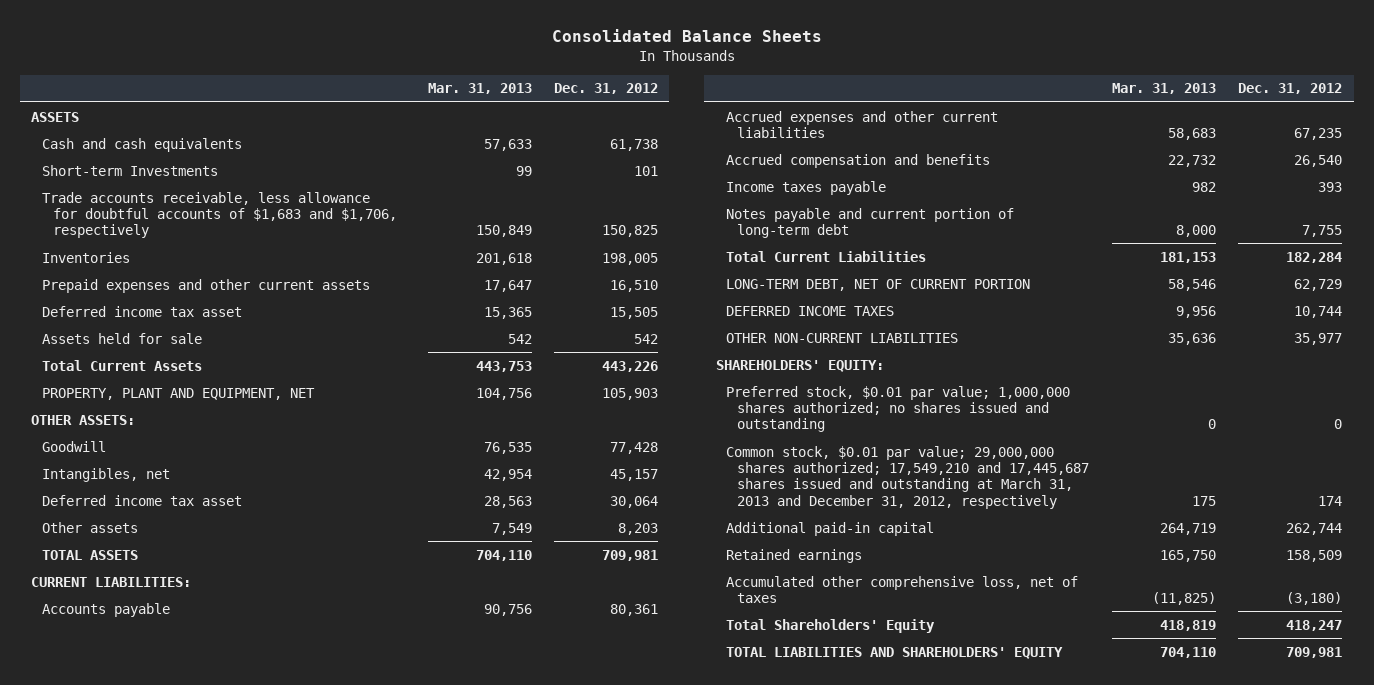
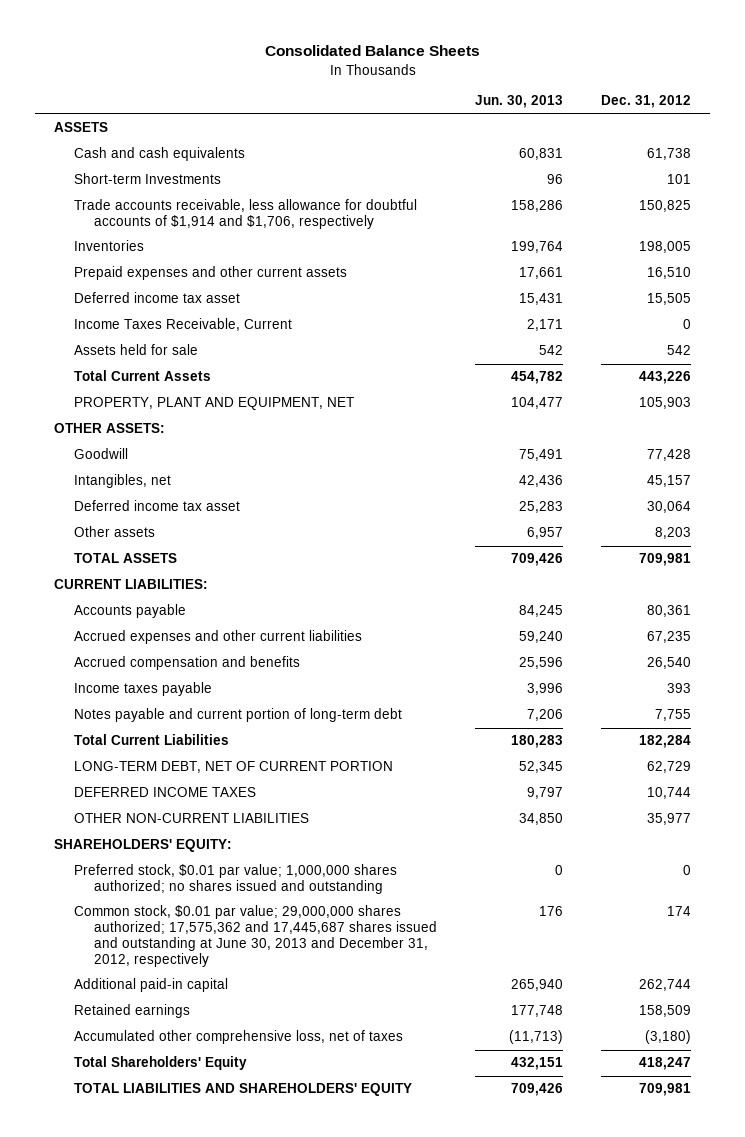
[427,83,532,95] Mar. 31, 2013 -> none
none -> [474,95,563,109] Jun. 30, 2013
[42,191,398,239] Trade accounts receivable, less allowance for doubtful accounts of $1,683 and $1,706, respectively -> [74,199,418,230] Trade accounts receivable, less allowance for doubtful accounts of $1,914 and $1,706, respectively
none -> [74,318,293,332] Income Taxes Receivable, Current
[726,445,1090,509] Common stock, $0.01 par value; 29,000,000 shares authorized; 17,549,210 and 17,445,687 shares issued and outstanding at March 31, 2013 and December 31, 2012, respectively -> [74,905,437,968] Common stock, $0.01 par value; 29,000,000 shares authorized; 17,575,362 and 17,445,687 shares issued and outstanding at June 30, 2013 and December 31, 2012, respectively

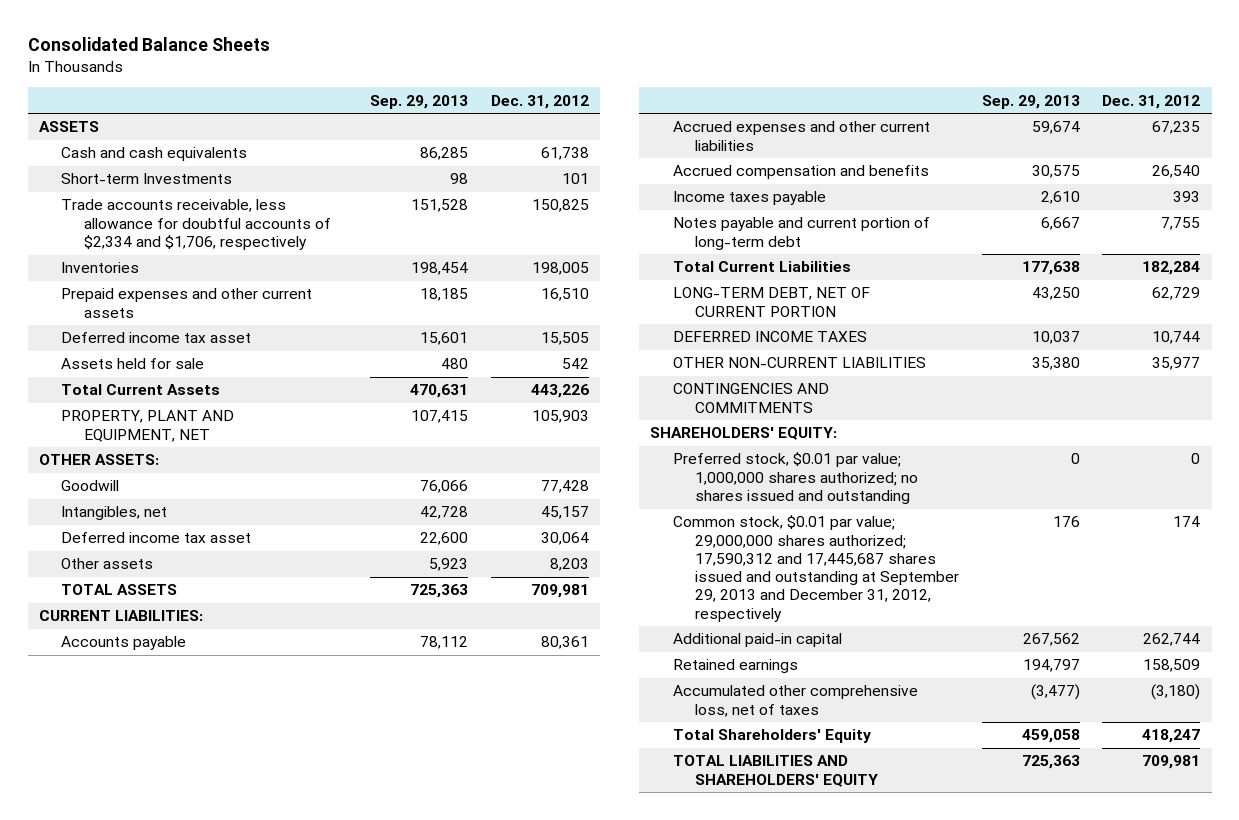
[474,95,563,109] Jun. 30, 2013 -> none
none -> [370,94,469,109] Sep. 29, 2013
[74,199,418,230] Trade accounts receivable, less allowance for doubtful accounts of $1,914 and $1,706, respectively -> [61,199,331,250] Trade accounts receivable, less allowance for doubtful accounts of $2,334 and $1,706, respectively
[74,318,293,332] Income Taxes Receivable, Current -> none
none -> [672,383,829,413] CONTINGENCIES AND COMMITMENTS
[74,905,437,968] Common stock, $0.01 par value; 29,000,000 shares authorized; 17,575,362 and 17,445,687 shares issued and outstanding at June 30, 2013 and December 31, 2012, respectively -> [672,515,960,622] Common stock, $0.01 par value; 29,000,000 shares authorized; 17,590,312 and 17,445,687 shares issued and outstanding at September 29, 2013 and December 31, 2012, respectively

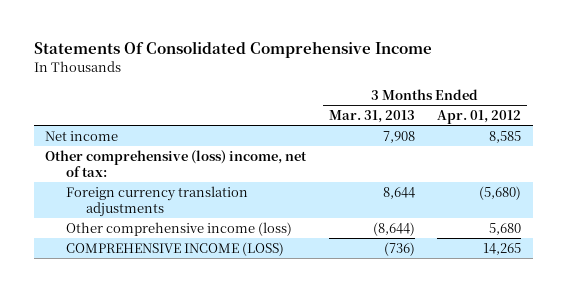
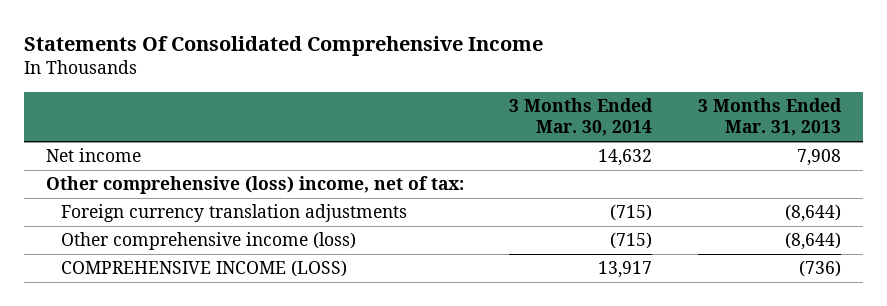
[437,110,522,125] Apr. 01, 2012 -> none
none -> [509,98,654,137] 3 Months Ended Mar. 30, 2014
[382,186,415,199] 8,644 -> [784,204,841,223] (8,644)

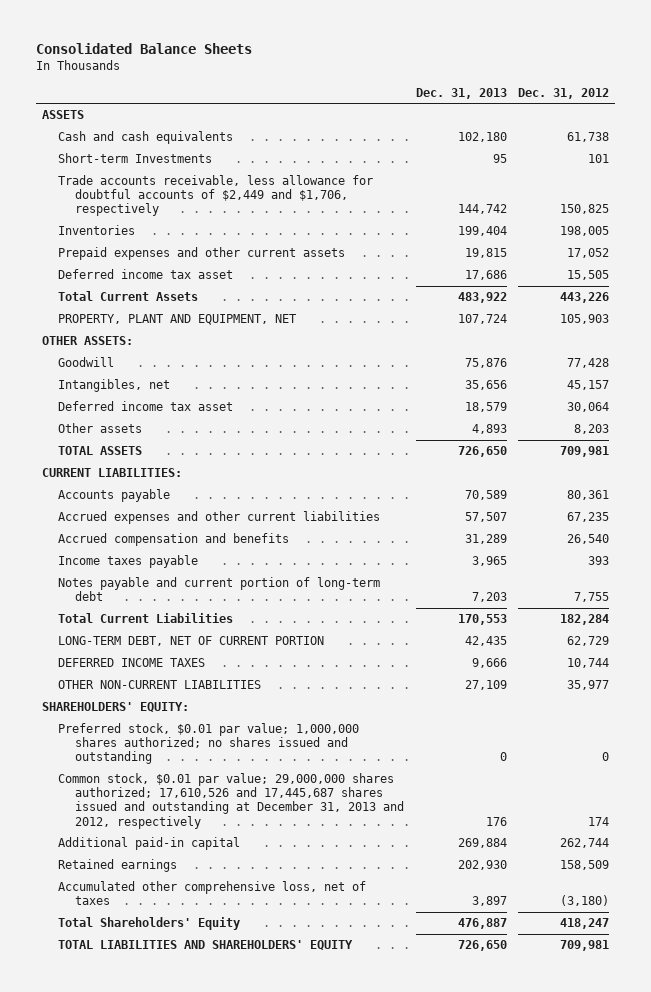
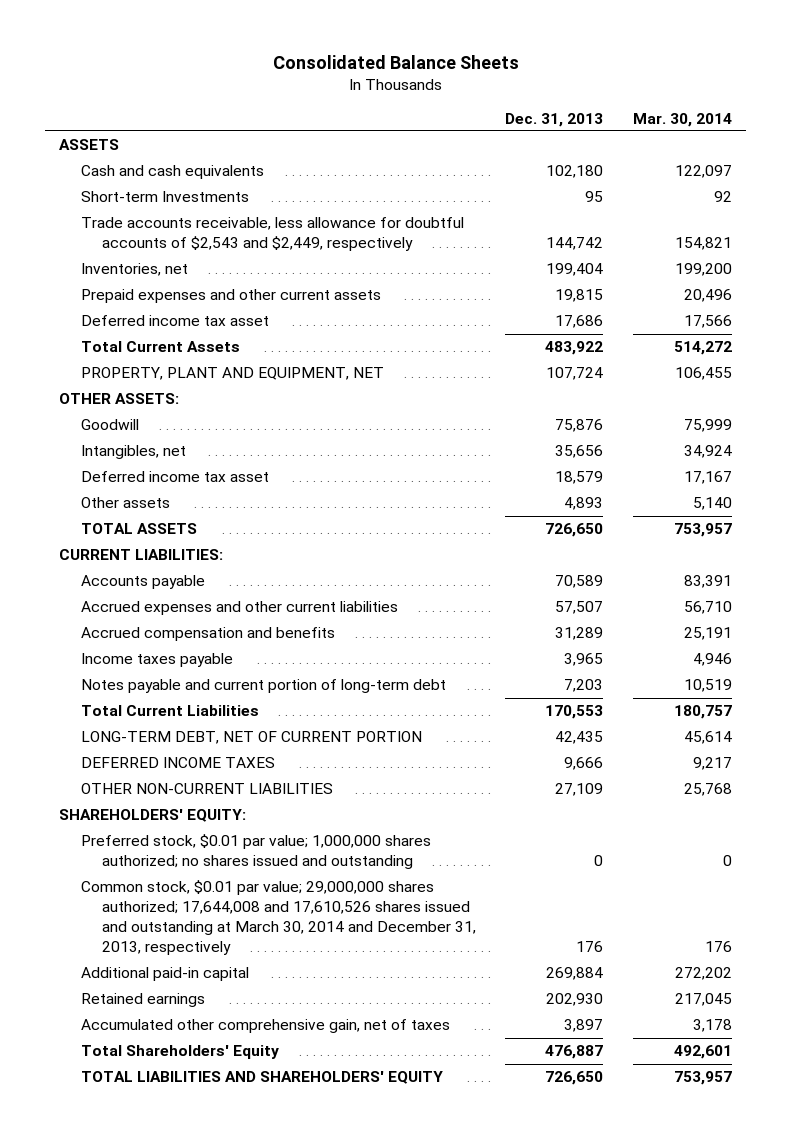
[518,87,610,99] Dec. 31, 2012 -> none
none -> [632,112,732,127] Mar. 30, 2014
[58,175,374,217] Trade accounts receivable, less allowance for doubtful accounts of $2,449 and $1,706, respectively -> [80,217,464,252] Trade accounts receivable, less allowance for doubtful accounts of $2,543 and $2,449, respectively
[58,225,136,236] Inventories -> [80,263,188,277] Inventories, net
[58,773,404,829] Common stock, $0.01 par value; 29,000,000 shares authorized; 17,610,526 and 17,445,687 shares issued and outstanding at December 31, 2013 and 2012, respectively -> [80,880,477,956] Common stock, $0.01 par value; 29,000,000 shares authorized; 17,644,008 and 17,610,526 shares issued and outstanding at March 30, 2014 and December 31, 2013, respectively
[58,881,367,906] Accumulated other comprehensive loss, net of taxes -> [80,1019,450,1034] Accumulated other comprehensive gain, net of taxes

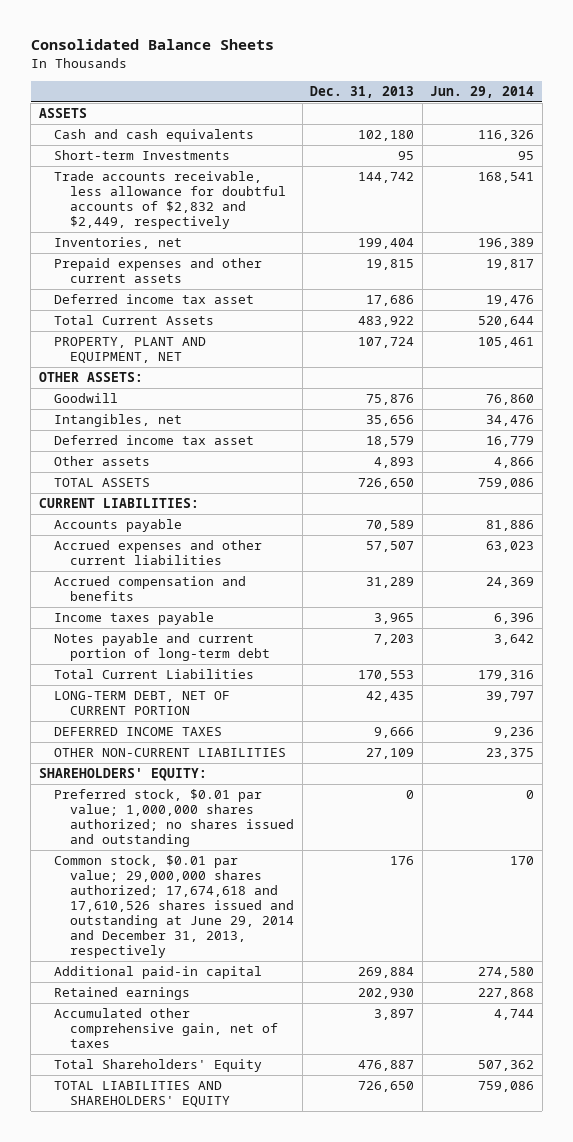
[632,112,732,127] Mar. 30, 2014 -> none
none -> [430,85,535,98] Jun. 29, 2014
[80,217,464,252] Trade accounts receivable, less allowance for doubtful accounts of $2,543 and $2,449, respectively -> [54,171,287,230] Trade accounts receivable, less allowance for doubtful accounts of $2,832 and $2,449, respectively
[80,880,477,956] Common stock, $0.01 par value; 29,000,000 shares authorized; 17,644,008 and 17,610,526 shares issued and outstanding at March 30, 2014 and December 31, 2013, respectively -> [54,855,295,959] Common stock, $0.01 par value; 29,000,000 shares authorized; 17,674,618 and 17,610,526 shares issued and outstanding at June 29, 2014 and December 31, 2013, respectively

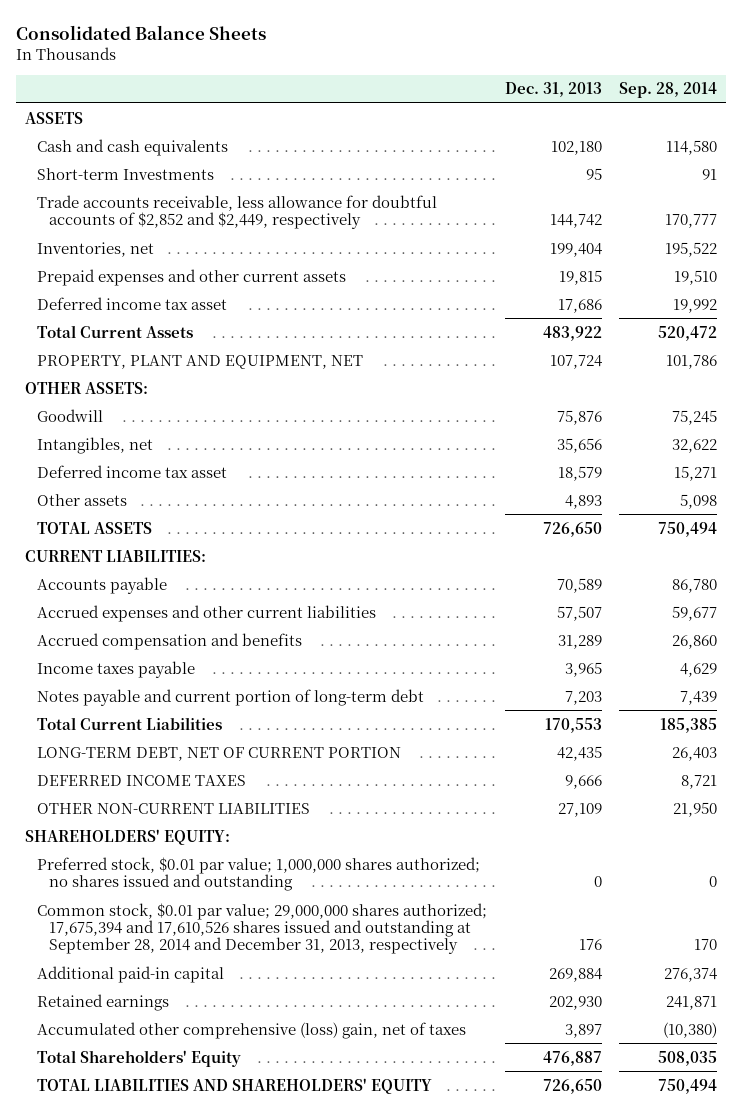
[430,85,535,98] Jun. 29, 2014 -> none
none -> [619,82,718,99] Sep. 28, 2014
[54,171,287,230] Trade accounts receivable, less allowance for doubtful accounts of $2,832 and $2,449, respectively -> [36,194,437,229] Trade accounts receivable, less allowance for doubtful accounts of $2,852 and $2,449, respectively
[54,855,295,959] Common stock, $0.01 par value; 29,000,000 shares authorized; 17,674,618 and 17,610,526 shares issued and outstanding at June 29, 2014 and December 31, 2013, respectively -> [36,902,487,955] Common stock, $0.01 par value; 29,000,000 shares authorized; 17,675,394 and 17,610,526 shares issued and outstanding at September 28, 2014 and December 31, 2013, respectively
[54,1008,279,1049] Accumulated other comprehensive gain, net of taxes -> [36,1021,466,1039] Accumulated other comprehensive (loss) gain, net of taxes

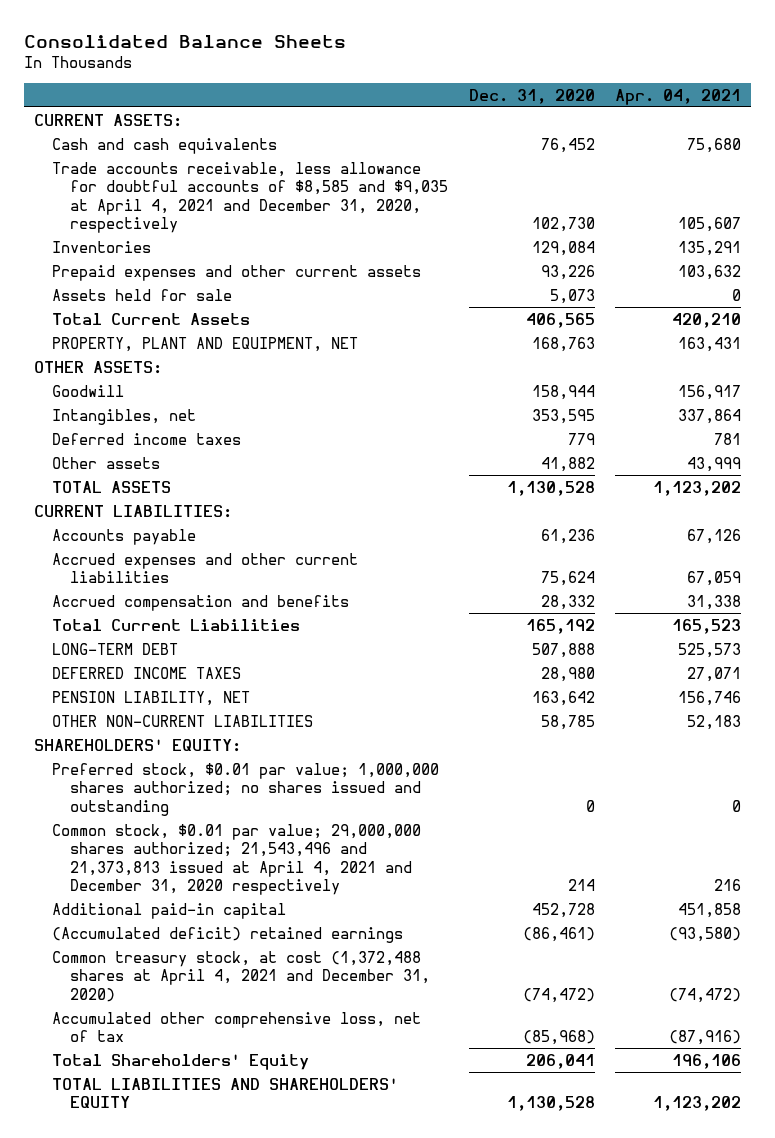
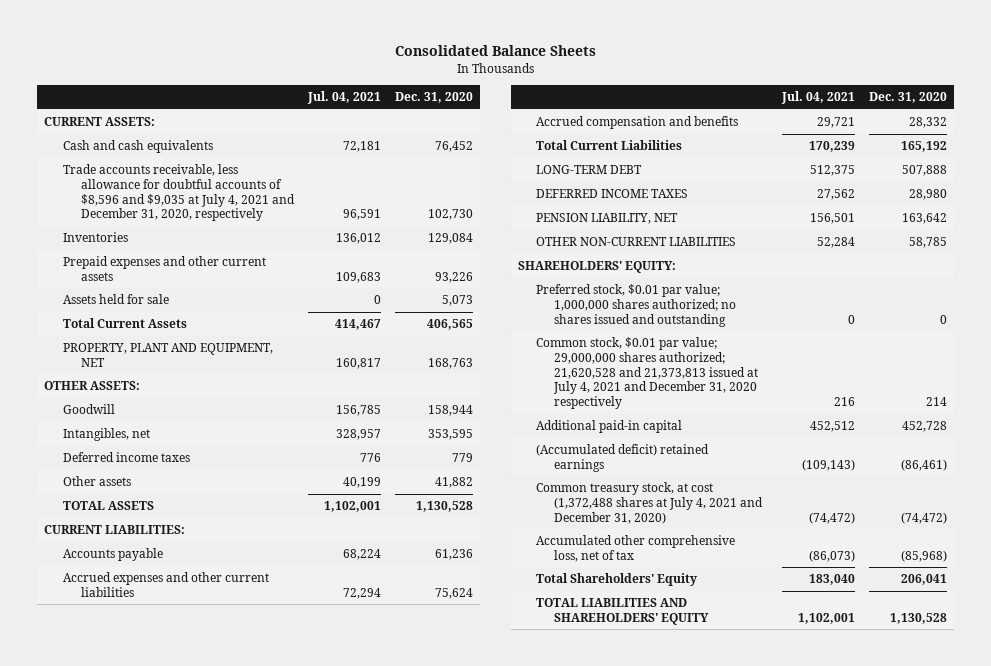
[614,88,741,105] Apr. 04, 2021 -> none
none -> [307,91,382,105] Jul. 04, 2021
[52,161,449,234] Trade accounts receivable, less allowance for doubtful accounts of $8,585 and $9,035 at April 4, 2021 and December 31, 2020, respectively -> [62,164,295,222] Trade accounts receivable, less allowance for doubtful accounts of $8,596 and $9,035 at July 4, 2021 and December 31, 2020, respectively
[52,823,422,896] Common stock, $0.01 par value; 29,000,000 shares authorized; 21,543,496 and 21,373,813 issued at April 4, 2021 and December 31, 2020 respectively -> [536,337,759,410] Common stock, $0.01 par value; 29,000,000 shares authorized; 21,620,528 and 21,373,813 issued at July 4, 2021 and December 31, 2020 respectively
[52,950,431,1002] Common treasury stock, at cost (1,372,488 shares at April 4, 2021 and December 31, 2020) -> [536,482,764,524] Common treasury stock, at cost (1,372,488 shares at July 4, 2021 and December 31, 2020)

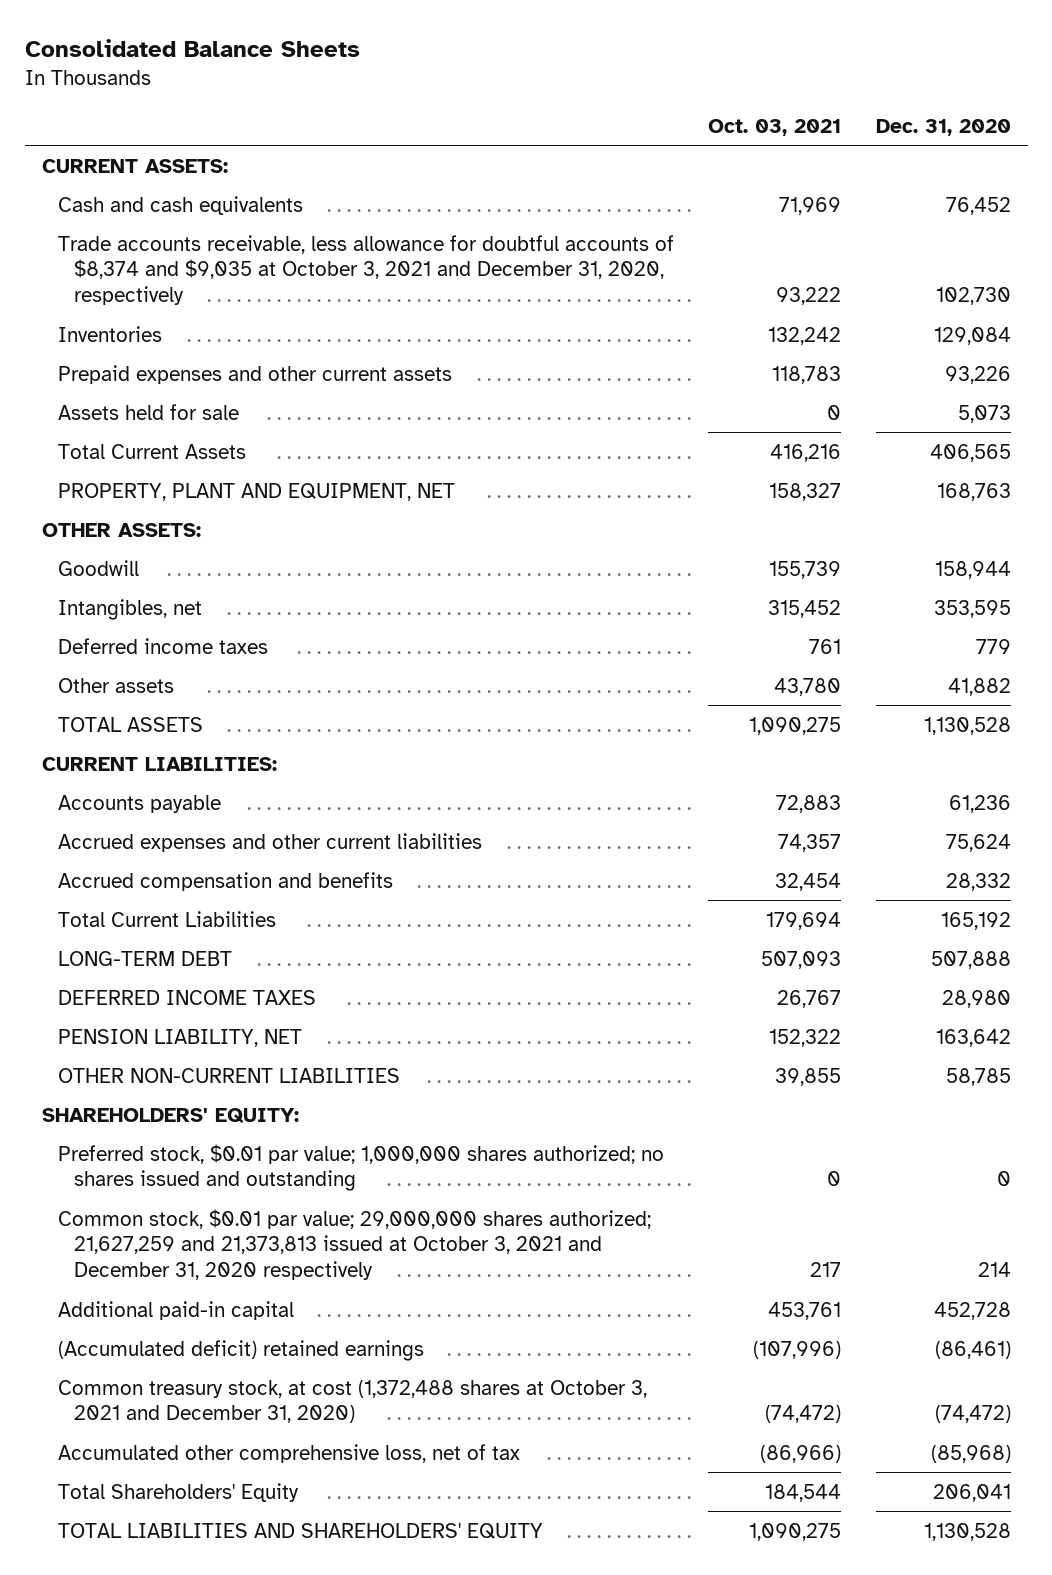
[307,91,382,105] Jul. 04, 2021 -> none
none -> [708,118,842,136] Oct. 03, 2021
[62,164,295,222] Trade accounts receivable, less allowance for doubtful accounts of $8,596 and $9,035 at July 4, 2021 and December 31, 2020, respectively -> [57,234,674,306] Trade accounts receivable, less allowance for doubtful accounts of $8,374 and $9,035 at October 3, 2021 and December 31, 2020, respectively
[536,337,759,410] Common stock, $0.01 par value; 29,000,000 shares authorized; 21,620,528 and 21,373,813 issued at July 4, 2021 and December 31, 2020 respectively -> [57,1208,651,1281] Common stock, $0.01 par value; 29,000,000 shares authorized; 21,627,259 and 21,373,813 issued at October 3, 2021 and December 31, 2020 respectively
[536,482,764,524] Common treasury stock, at cost (1,372,488 shares at July 4, 2021 and December 31, 2020) -> [57,1379,647,1424] Common treasury stock, at cost (1,372,488 shares at October 3, 2021 and December 31, 2020)

